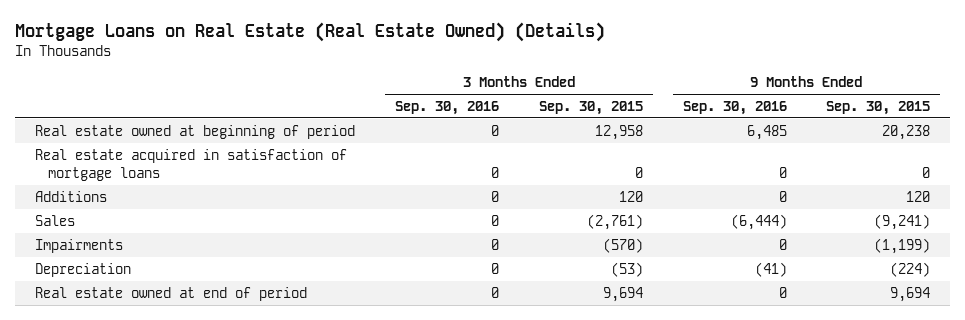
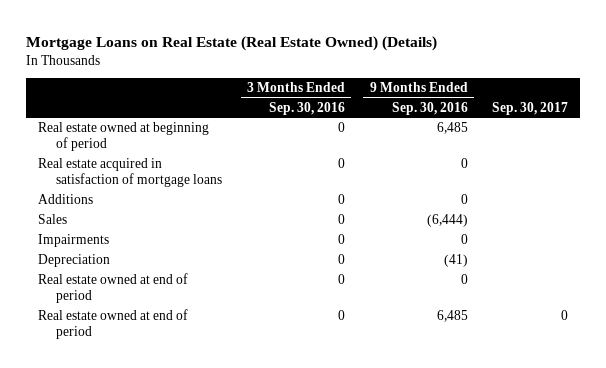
[538,100,643,115] Sep. 30, 2015 -> none
[826,100,931,115] Sep. 30, 2015 -> none
none -> [492,101,569,115] Sep. 30, 2017
none -> [38,309,189,340] Real estate owned at end of period

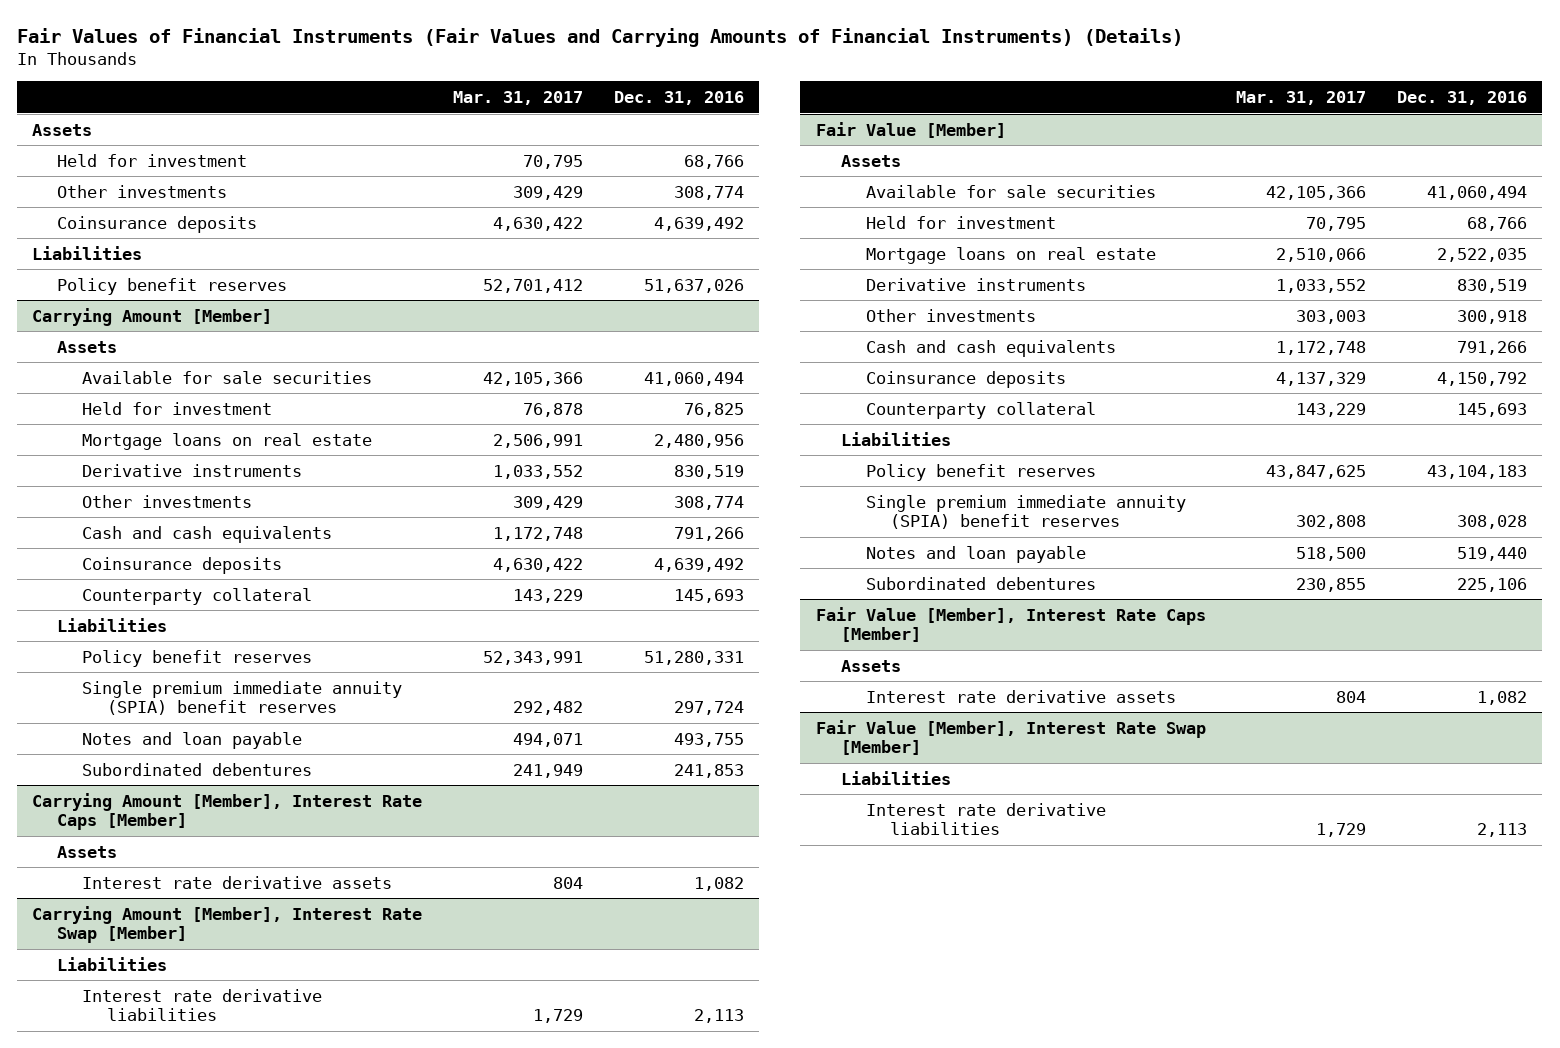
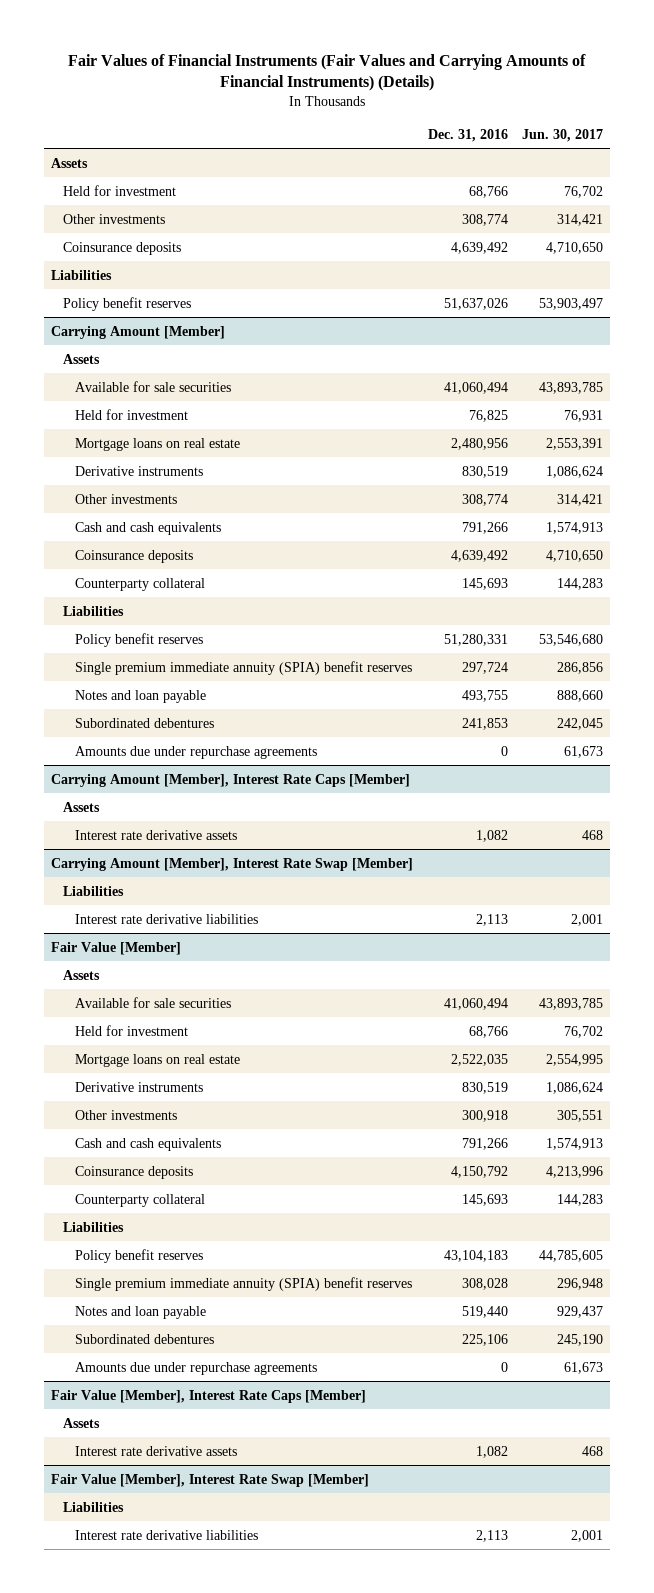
[453,90,584,105] Mar. 31, 2017 -> none
none -> [521,128,603,142] Jun. 30, 2017
none -> [75,745,318,759] Amounts due under repurchase agreements
none -> [75,1361,318,1375] Amounts due under repurchase agreements

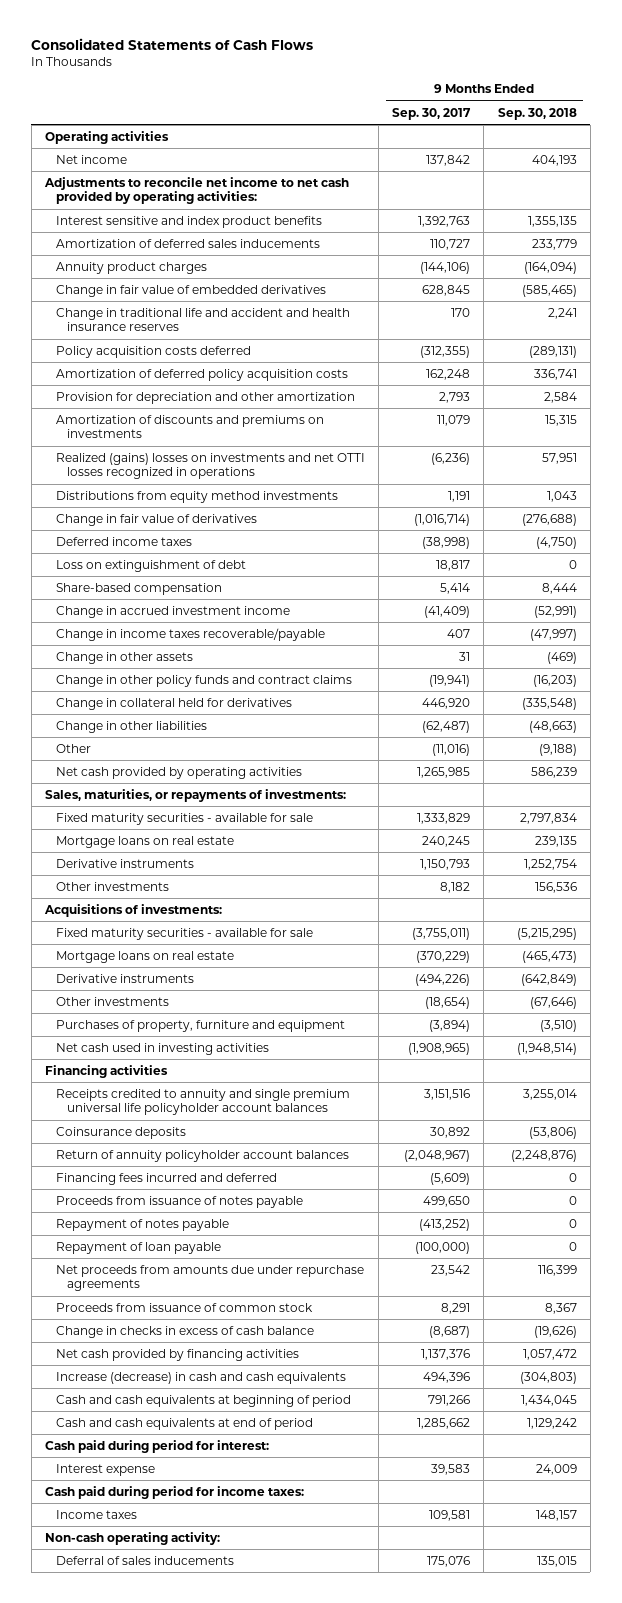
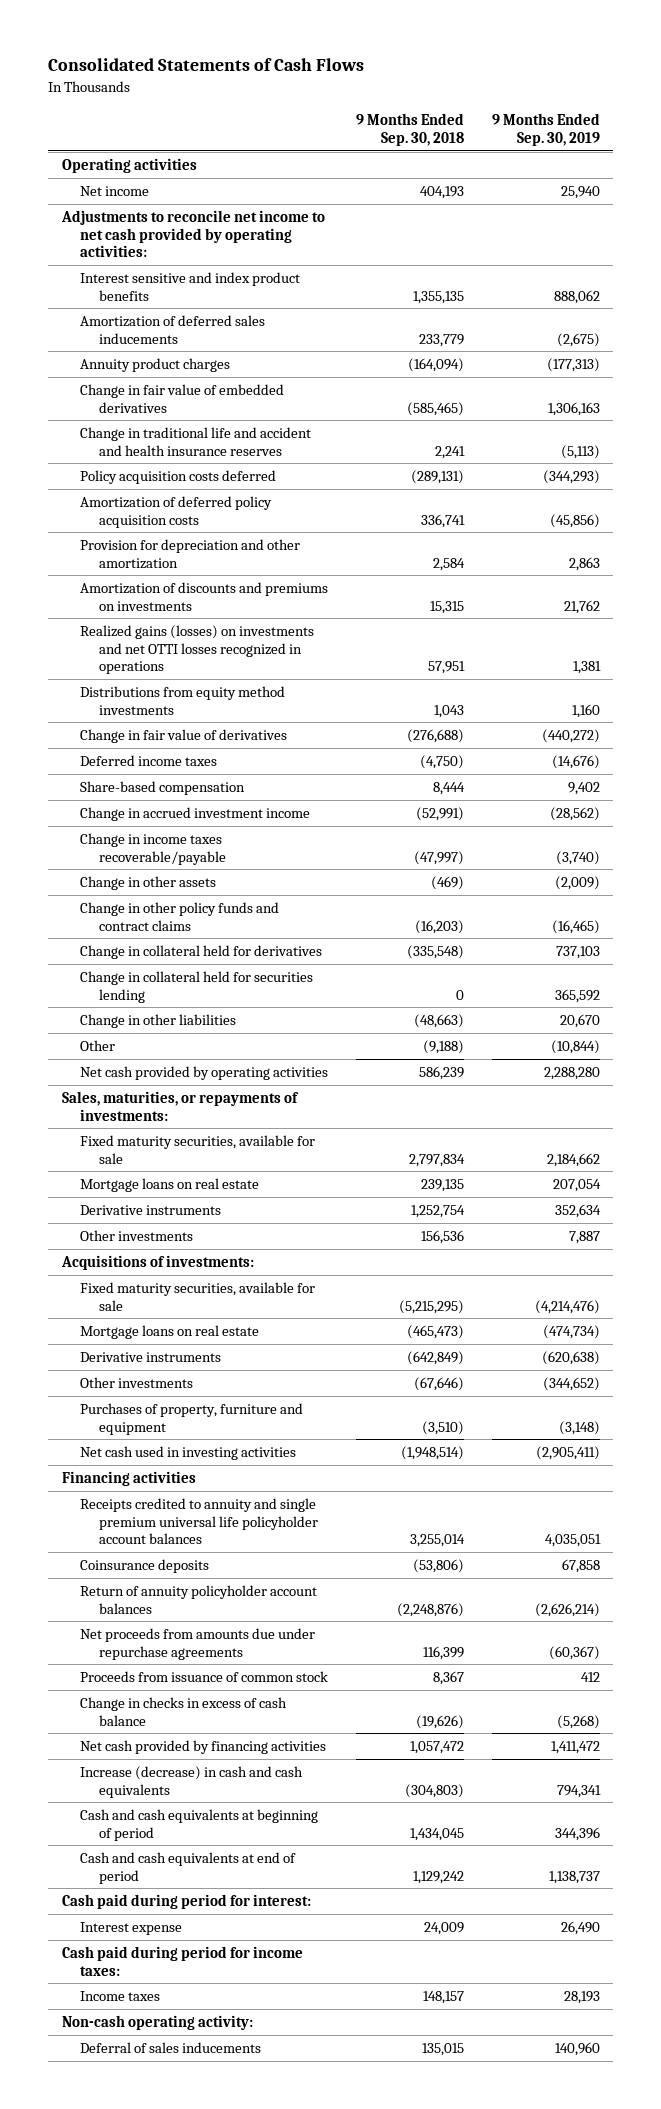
[392,107,472,120] Sep. 30, 2017 -> none
none -> [491,113,600,146] 9 Months Ended Sep. 30, 2019
[56,452,366,480] Realized (gains) losses on investments and net OTTI losses recognized in operations -> [80,625,315,675] Realized gains (losses) on investments and net OTTI losses recognized in operations
[56,559,247,572] Loss on extinguishment of debt -> none
none -> [80,971,314,1003] Change in collateral held for securities lending
[56,812,314,825] Fixed maturity securities - available for sale -> [80,1135,316,1164] Fixed maturity securities, available for sale
[56,927,314,940] Fixed maturity securities - available for sale -> [80,1282,316,1311] Fixed maturity securities, available for sale
[56,1172,278,1185] Financing fees incurred and deferred -> none
[56,1195,304,1208] Proceeds from issuance of notes payable -> none
[56,1218,230,1231] Repayment of notes payable -> none
[56,1241,222,1254] Repayment of loan payable -> none

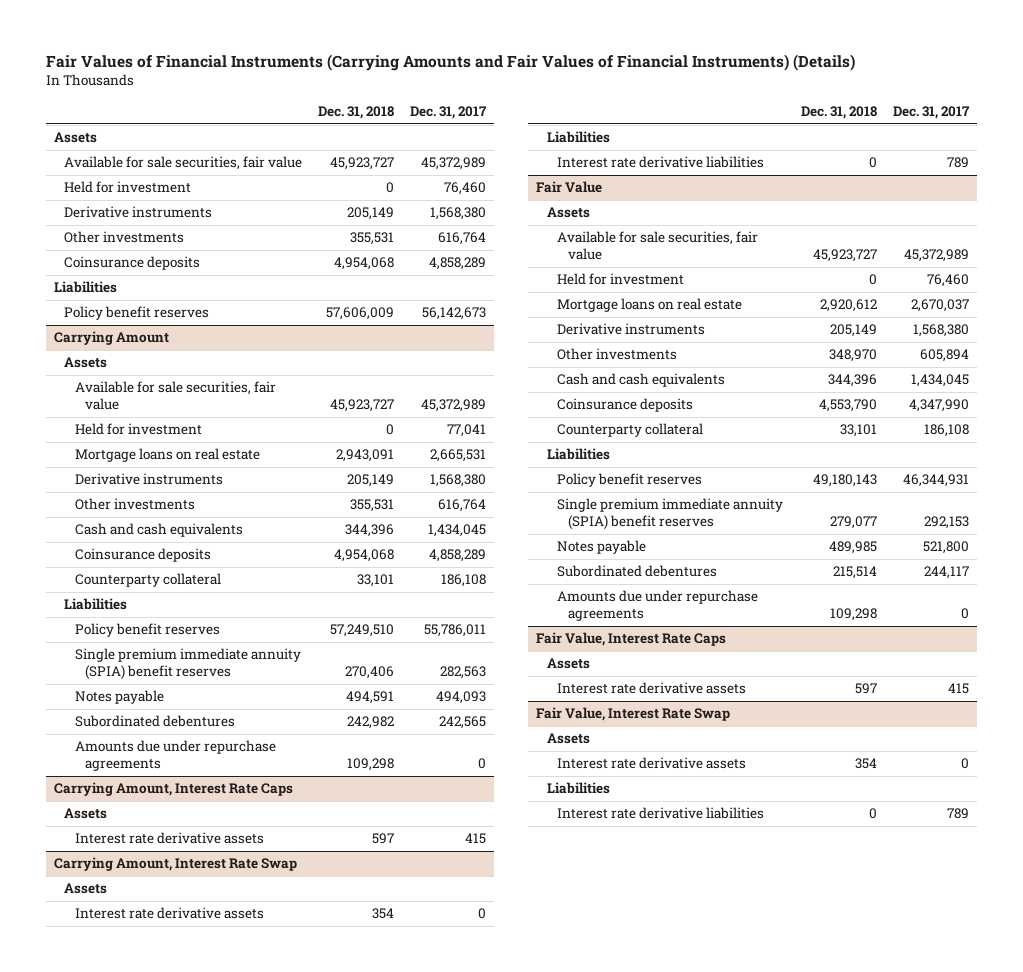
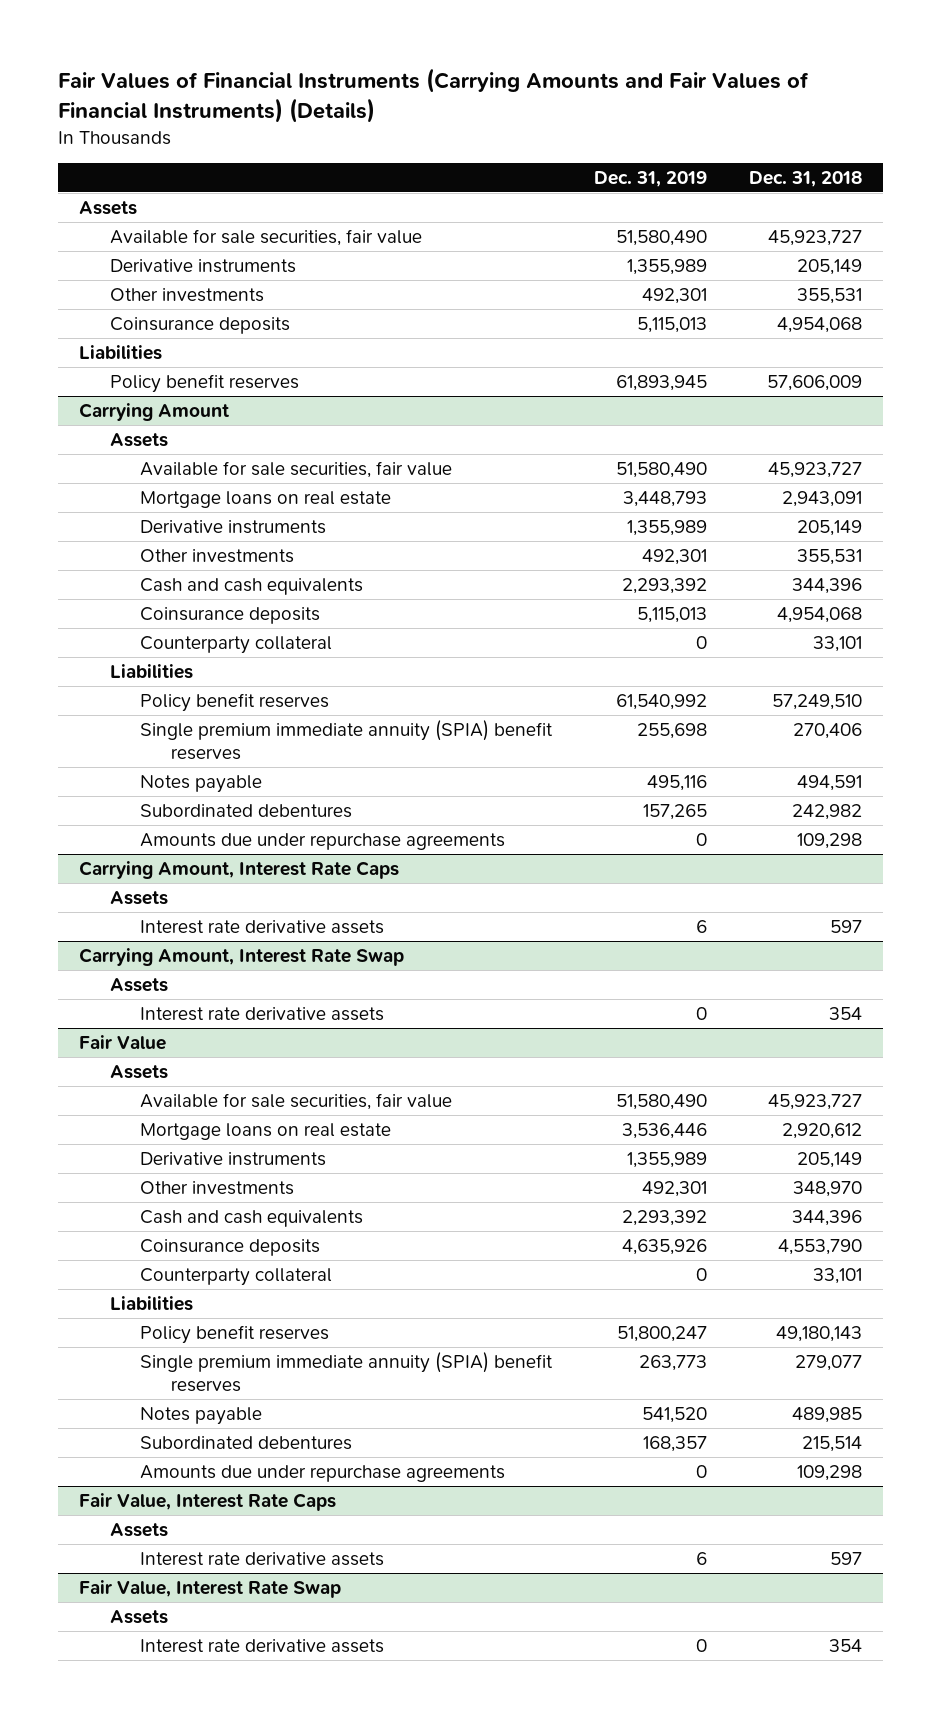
[410,106,488,120] Dec. 31, 2017 -> none
none -> [594,170,708,187] Dec. 31, 2019
[64,181,192,194] Held for investment -> none
[74,423,202,436] Held for investment -> none
[546,131,610,144] Liabilities -> none
[557,156,765,169] Interest rate derivative liabilities -> none
[557,273,685,286] Held for investment -> none
[546,782,610,795] Liabilities -> none
[557,807,765,820] Interest rate derivative liabilities -> none

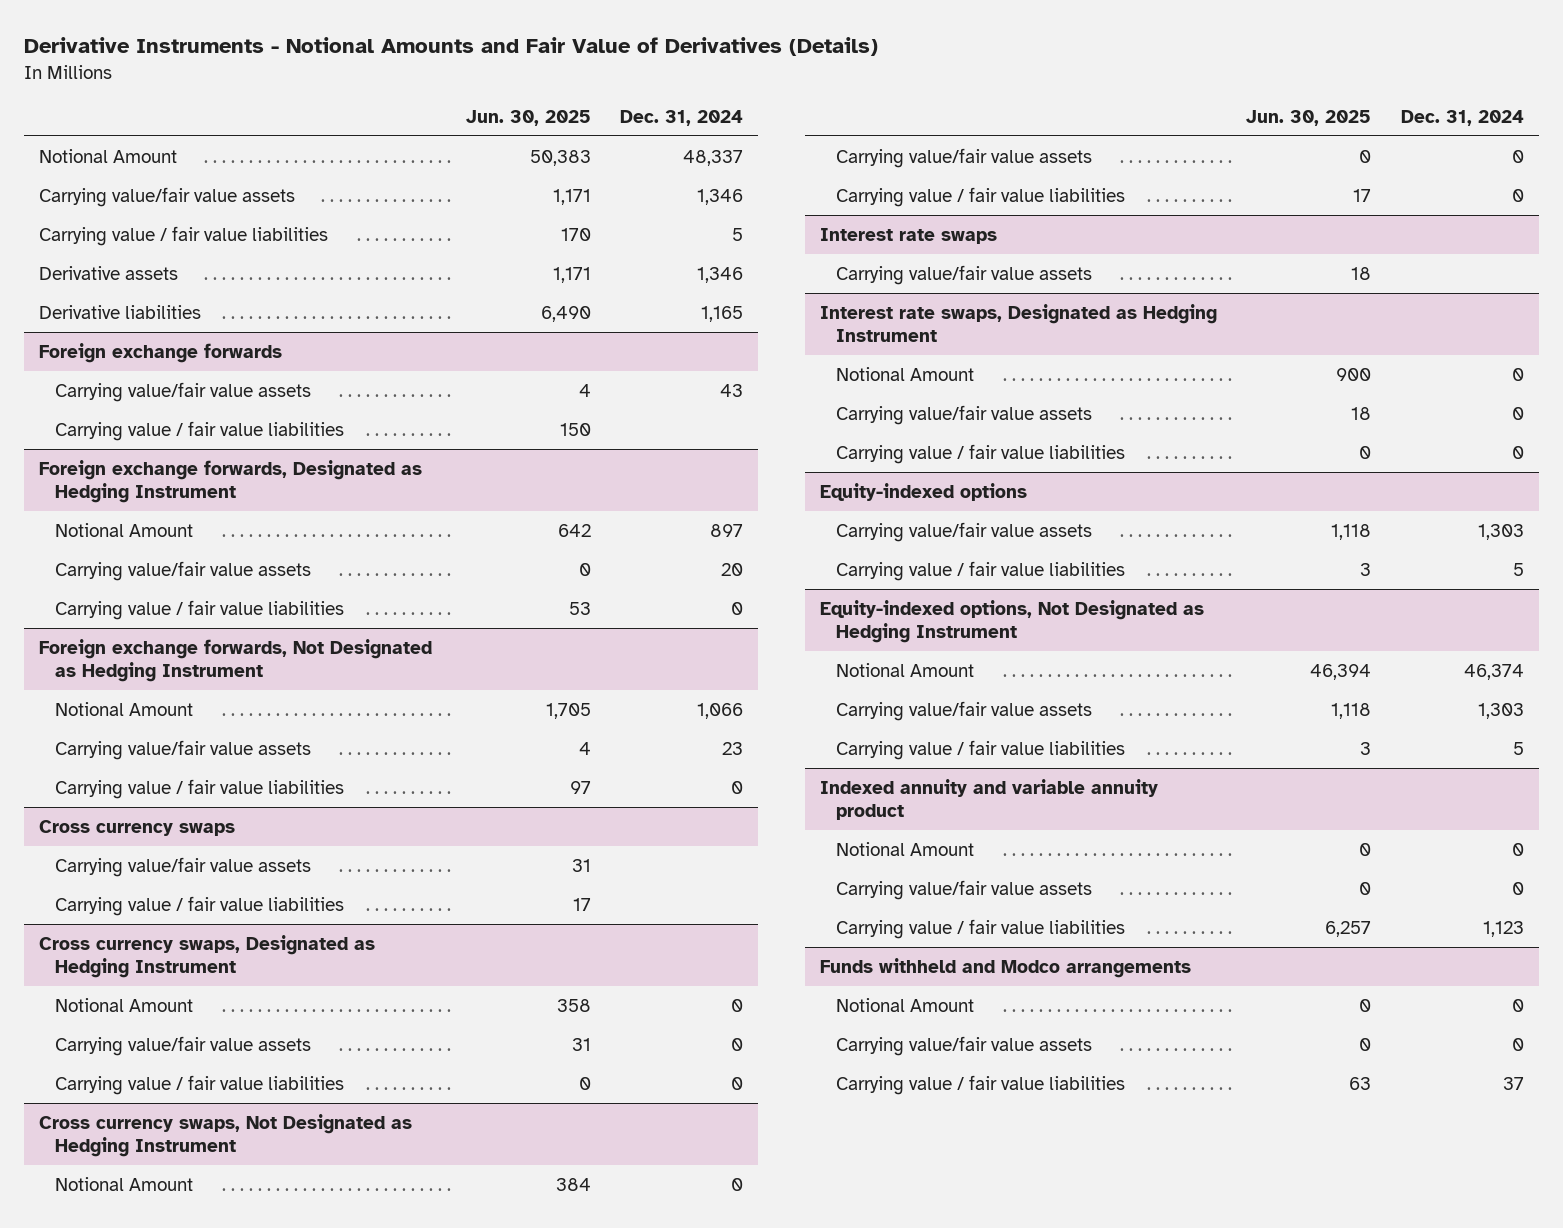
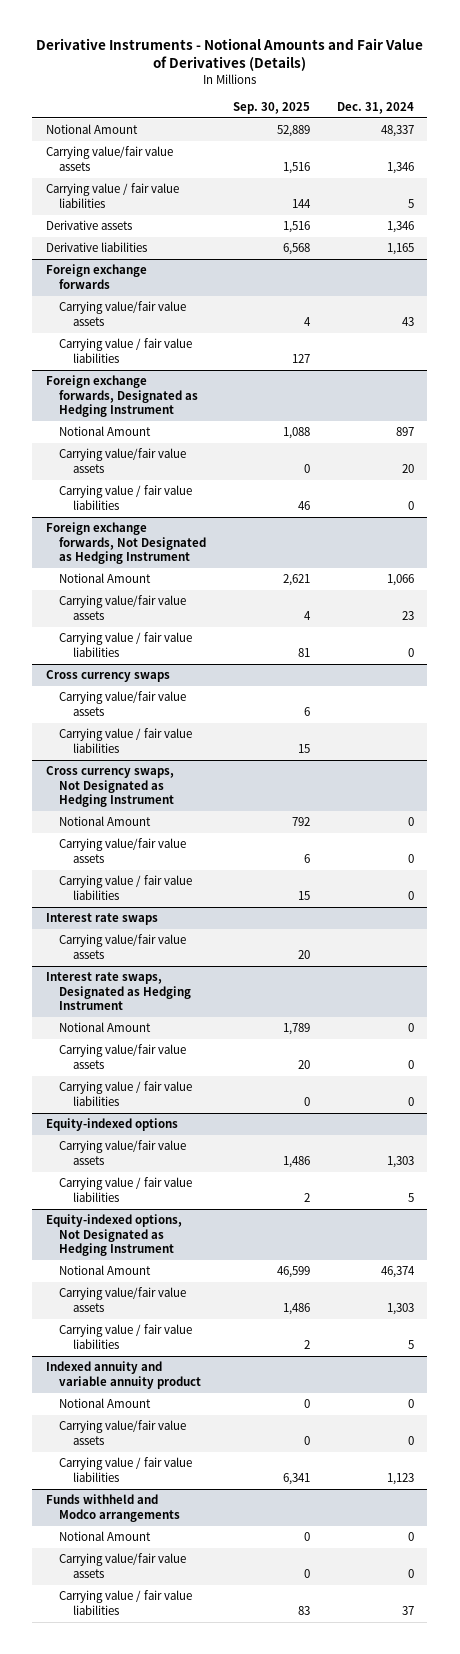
[465,109,591,126] Jun. 30, 2025 -> none
none -> [233,101,311,114] Sep. 30, 2025
[39,934,376,979] Cross currency swaps, Designated as Hedging Instrument -> none
[55,997,194,1012] Notional Amount -> none
[55,1035,312,1056] Carrying value/fair value assets -> none
[55,1074,345,1095] Carrying value / fair value liabilities -> none

